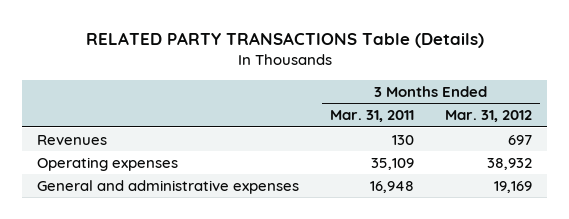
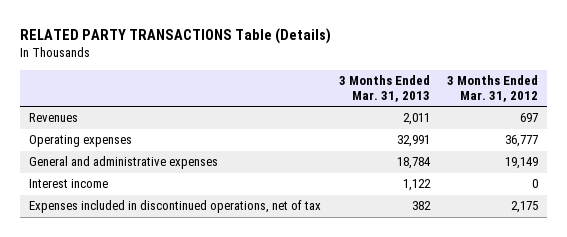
[330,110,415,123] Mar. 31, 2011 -> none
none -> [338,74,430,102] 3 Months Ended Mar. 31, 2013
[486,158,532,171] 38,932 -> [505,135,539,148] 36,777
[493,181,532,194] 19,169 -> [505,157,539,170] 19,149
none -> [28,179,108,189] Interest income
none -> [28,200,321,214] Expenses included in discontinued operations, net of tax

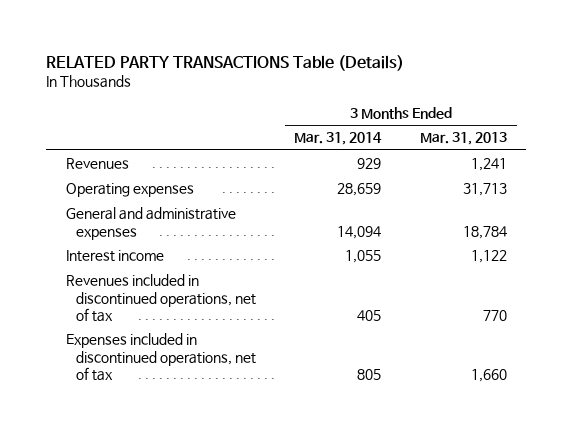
[447,74,539,102] 3 Months Ended Mar. 31, 2012 -> none
none -> [294,132,383,146] Mar. 31, 2014
[402,113,430,126] 2,011 -> [470,158,507,172] 1,241
[396,135,430,148] 32,991 -> [462,183,507,197] 31,713
none -> [65,274,256,322] Revenues included in discontinued operations, net of tax
[411,201,431,211] 382 -> [470,368,507,382] 1,660

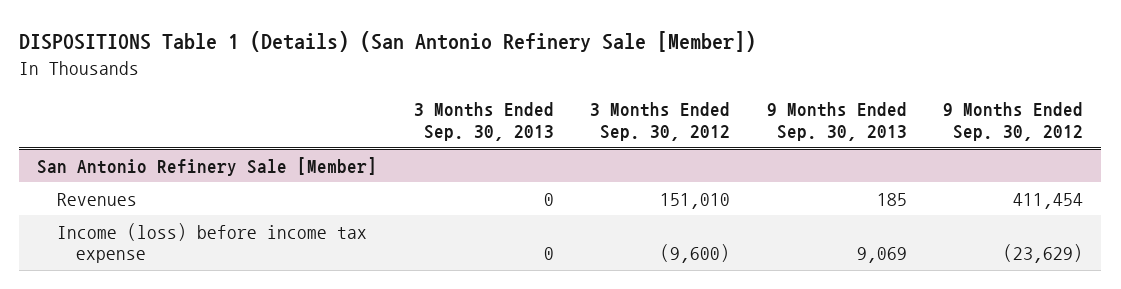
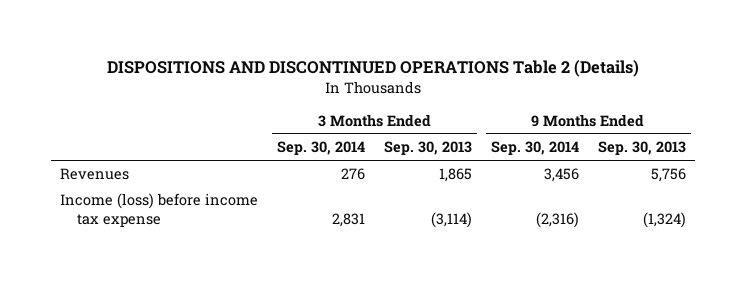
[19,31,757,53] DISPOSITIONS Table 1 (Details) (San Antonio Refinery Sale [Member]) -> [107,60,640,78] DISPOSITIONS AND DISCONTINUED OPERATIONS Table 2 (Details)
[590,102,731,142] 3 Months Ended Sep. 30, 2012 -> none
[943,102,1084,142] 9 Months Ended Sep. 30, 2012 -> none
none -> [277,141,366,156] Sep. 30, 2014
none -> [490,141,579,156] Sep. 30, 2014
[37,156,378,176] San Antonio Refinery Sale [Member] -> none
[543,192,554,206] 0 -> [439,168,473,183] 1,865
[876,192,907,206] 185 -> [650,168,686,183] 5,756
[543,247,554,261] 0 -> [431,212,473,229] (3,114)
[856,247,907,264] 9,069 -> [642,212,686,229] (1,324)

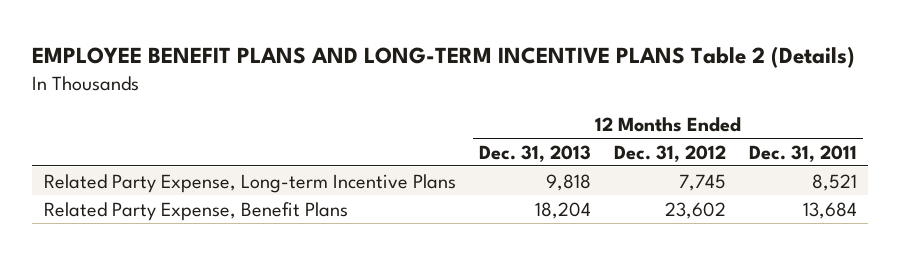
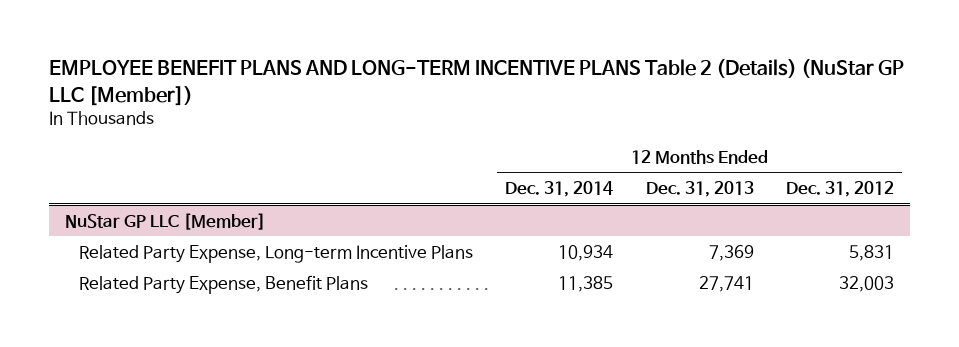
[32,46,856,69] EMPLOYEE BENEFIT PLANS AND LONG-TERM INCENTIVE PLANS Table 2 (Details) -> [48,59,904,106] EMPLOYEE BENEFIT PLANS AND LONG-TERM INCENTIVE PLANS Table 2 (Details) (NuStar GP LLC [Member])
[748,144,857,162] Dec. 31, 2011 -> none
none -> [505,181,614,198] Dec. 31, 2014
none -> [65,212,267,230] NuStar GP LLC [Member]
[545,173,591,191] 9,818 -> [708,244,754,261] 7,369
[678,173,726,191] 7,745 -> [849,244,895,261] 5,831
[534,201,591,219] 18,204 -> [698,275,754,292] 27,741
[664,201,726,219] 23,602 -> [839,275,895,292] 32,003

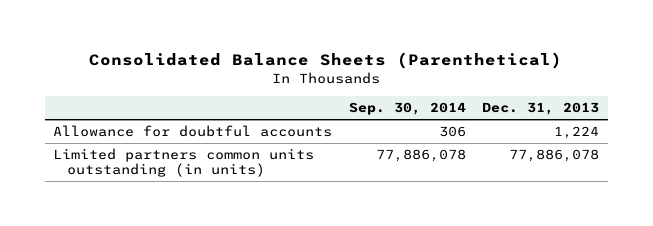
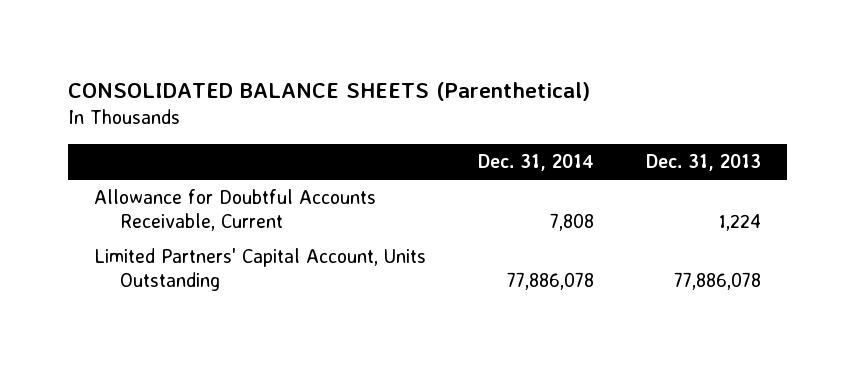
[89,52,563,70] Consolidated Balance Sheets (Parenthetical) -> [67,81,590,101] CONSOLIDATED BALANCE SHEETS (Parenthetical)
[348,101,466,115] Sep. 30, 2014 -> none
none -> [478,154,595,172] Dec. 31, 2014
[53,125,333,138] Allowance for doubtful accounts -> [93,189,376,231] Allowance for Doubtful Accounts Receivable, Current
[53,148,315,178] Limited partners common units outstanding (in units) -> [93,248,426,291] Limited Partners' Capital Account, Units Outstanding

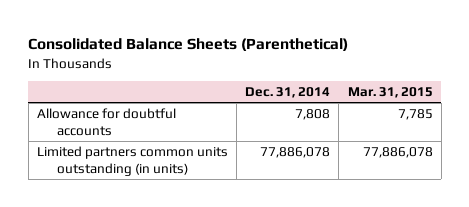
[67,81,590,101] CONSOLIDATED BALANCE SHEETS (Parenthetical) -> [28,38,349,52] Consolidated Balance Sheets (Parenthetical)
[646,154,762,172] Dec. 31, 2013 -> none
none -> [347,87,433,99] Mar. 31, 2015
[93,189,376,231] Allowance for Doubtful Accounts Receivable, Current -> [36,107,176,136] Allowance for doubtful accounts
[93,248,426,291] Limited Partners' Capital Account, Units Outstanding -> [36,145,228,176] Limited partners common units outstanding (in units)

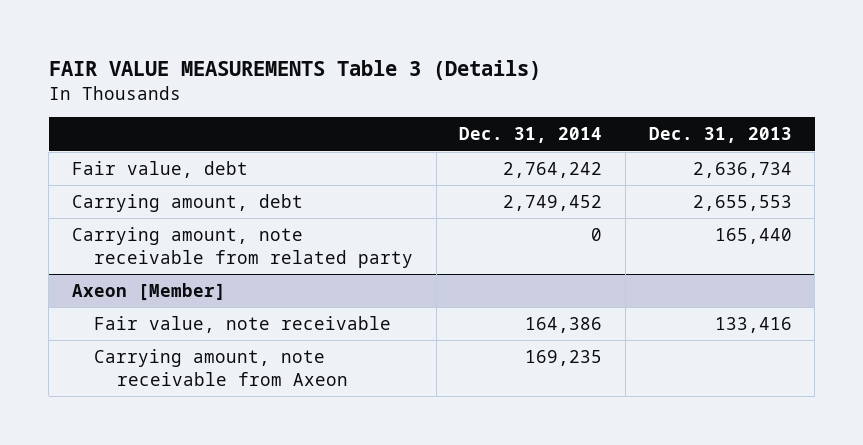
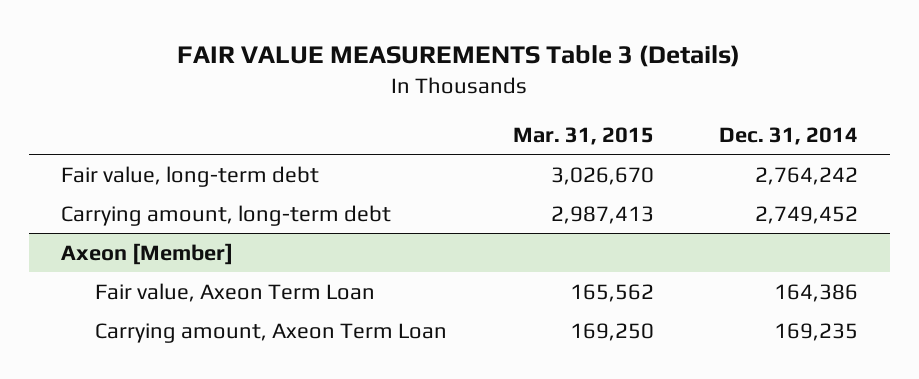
[648,127,792,144] Dec. 31, 2013 -> none
none -> [512,127,654,146] Mar. 31, 2015
[71,227,414,268] Carrying amount, note receivable from related party -> none
[71,161,248,179] Fair value, debt -> [61,165,320,187] Fair value, long-term debt
[71,194,303,213] Carrying amount, debt -> [61,204,392,226] Carrying amount, long-term debt
[94,316,392,334] Fair value, note receivable -> [95,282,376,302] Fair value, Axeon Term Loan
[94,349,348,386] Carrying amount, note receivable from Axeon -> [95,322,448,343] Carrying amount, Axeon Term Loan

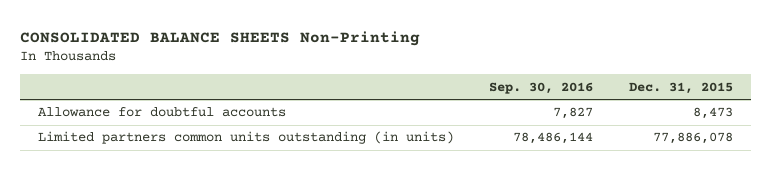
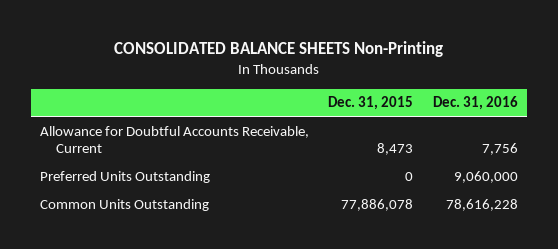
[489,81,594,94] Sep. 30, 2016 -> none
none -> [432,96,518,111] Dec. 31, 2016
[37,107,286,118] Allowance for doubtful accounts -> [40,125,310,154] Allowance for Doubtful Accounts Receivable, Current
none -> [40,170,211,183] Preferred Units Outstanding
[37,131,454,145] Limited partners common units outstanding (in units) -> [40,198,210,211] Common Units Outstanding

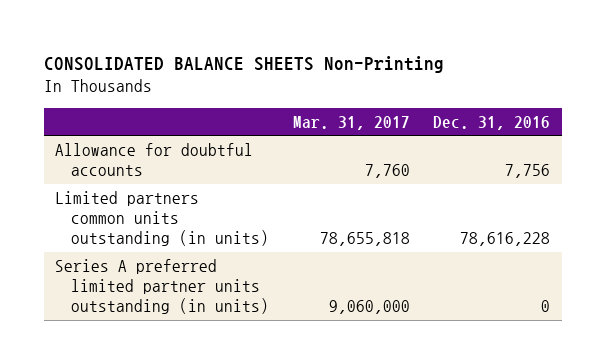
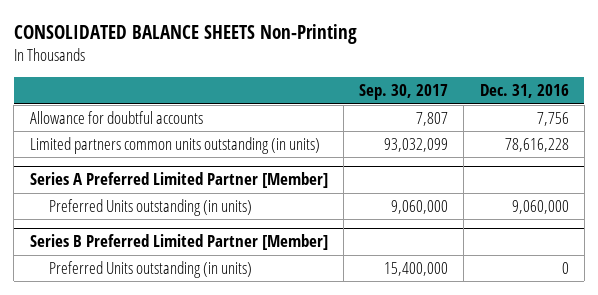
[292,115,410,130] Mar. 31, 2017 -> none
none -> [359,84,449,101] Sep. 30, 2017
none -> [29,172,328,189] Series A Preferred Limited Partner [Member]
[55,259,270,315] Series A preferred limited partner units outstanding (in units) -> [49,198,253,216] Preferred Units outstanding (in units)
[541,300,551,313] 0 -> [511,199,569,214] 9,060,000
none -> [29,234,328,251] Series B Preferred Limited Partner [Member]
none -> [49,260,253,278] Preferred Units outstanding (in units)

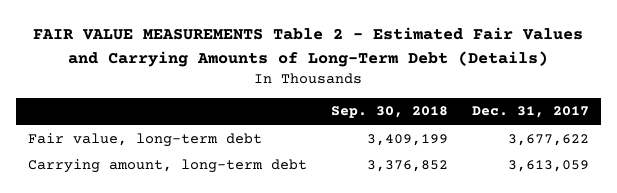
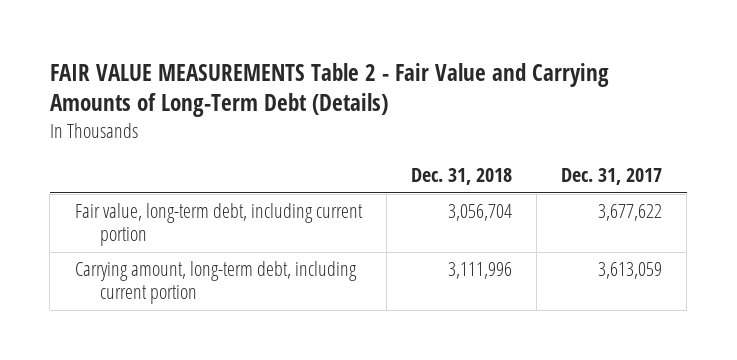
[33,27,584,67] FAIR VALUE MEASUREMENTS Table 2 - Estimated Fair Values and Carrying Amounts of Long-Term Debt (Details) -> [49,62,609,118] FAIR VALUE MEASUREMENTS Table 2 - Fair Value and Carrying Amounts of Long-Term Debt (Details)
[330,106,448,119] Sep. 30, 2018 -> none
none -> [410,168,512,186] Dec. 31, 2018
[28,132,263,147] Fair value, long-term debt -> [74,203,363,247] Fair value, long-term debt, including current portion
[28,158,308,173] Carrying amount, long-term debt -> [74,261,357,305] Carrying amount, long-term debt, including current portion

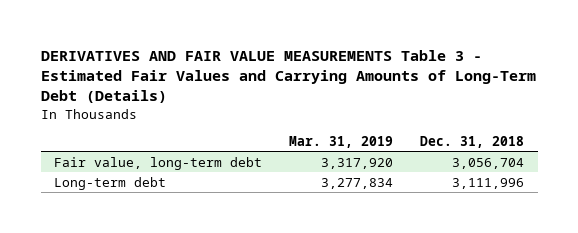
[49,62,609,118] FAIR VALUE MEASUREMENTS Table 2 - Fair Value and Carrying Amounts of Long-Term Debt (Details) -> [40,49,536,104] DERIVATIVES AND FAIR VALUE MEASUREMENTS Table 3 - Estimated Fair Values and Carrying Amounts of Long-Term Debt (Details)
[561,168,663,186] Dec. 31, 2017 -> none
none -> [289,136,394,149] Mar. 31, 2019
[74,203,363,247] Fair value, long-term debt, including current portion -> [54,156,263,170] Fair value, long-term debt
[74,261,357,305] Carrying amount, long-term debt, including current portion -> [54,176,167,190] Long-term debt

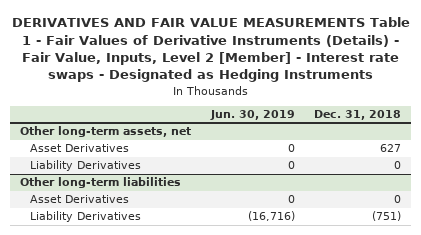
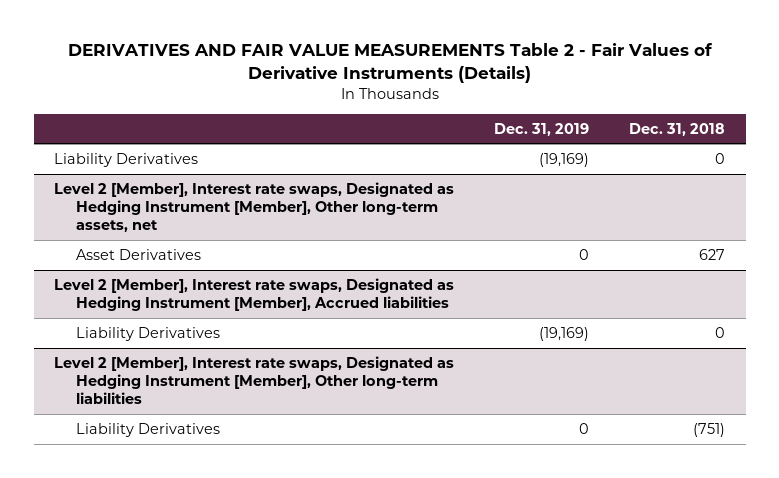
[11,17,410,83] DERIVATIVES AND FAIR VALUE MEASUREMENTS Table 1 - Fair Values of Derivative Instruments (Details) - Fair Value, Inputs, Level 2 [Member] - Interest rate swaps - Designated as Hedging Instruments -> [67,43,713,84] DERIVATIVES AND FAIR VALUE MEASUREMENTS Table 2 - Fair Values of Derivative Instruments (Details)
[209,110,295,121] Jun. 30, 2019 -> none
none -> [494,122,590,136] Dec. 31, 2019
[19,126,191,138] Other long-term assets, net -> none
none -> [53,152,198,167] Liability Derivatives
none -> [53,181,454,233] Level 2 [Member], Interest rate swaps, Designated as Hedging Instrument [Member], Other long-term assets, net
none -> [53,277,454,311] Level 2 [Member], Interest rate swaps, Designated as Hedging Instrument [Member], Accrued liabilities
[19,177,181,189] Other long-term liabilities -> none
[30,195,130,204] Asset Derivatives -> none
none -> [53,355,454,405] Level 2 [Member], Interest rate swaps, Designated as Hedging Instrument [Member], Other long-term liabilities

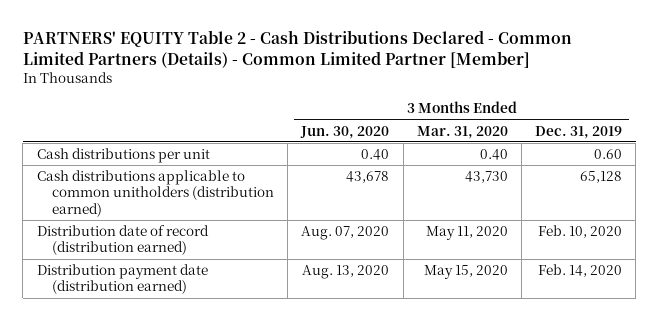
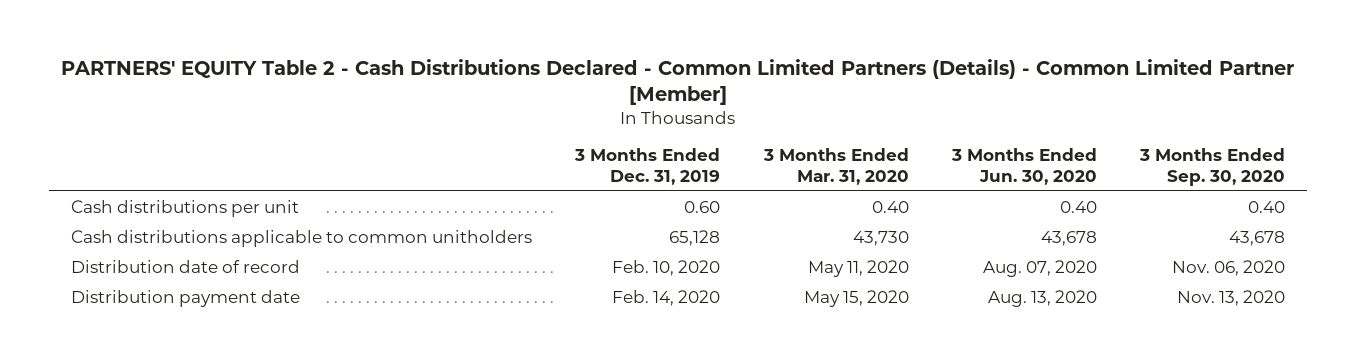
none -> [1139,148,1286,186] 3 Months Ended Sep. 30, 2020
[36,170,274,217] Cash distributions applicable to common unitholders (distribution earned) -> [70,229,532,247] Cash distributions applicable to common unitholders
[36,225,209,256] Distribution date of record (distribution earned) -> [70,259,300,273] Distribution date of record
[36,264,208,295] Distribution payment date (distribution earned) -> [70,289,300,307] Distribution payment date

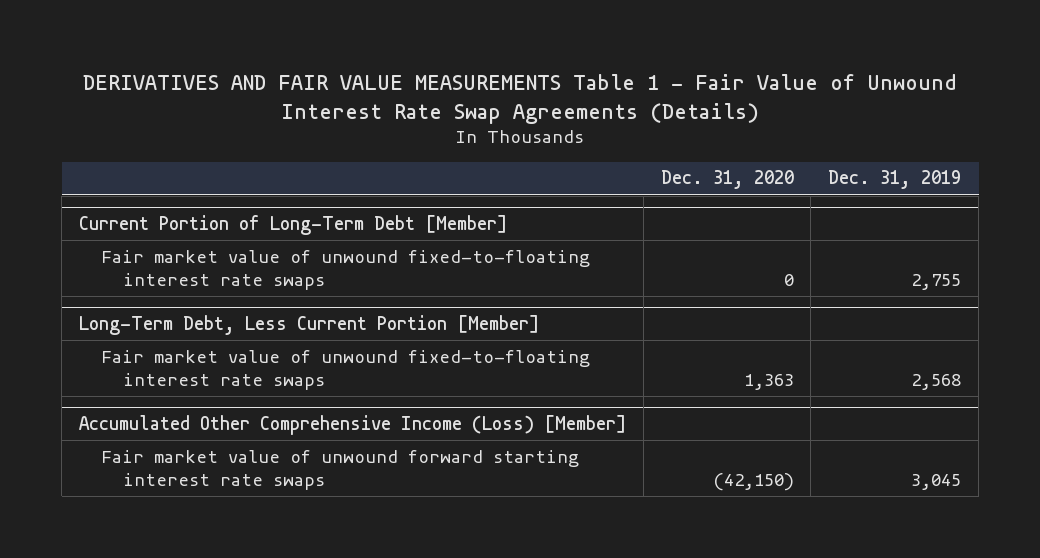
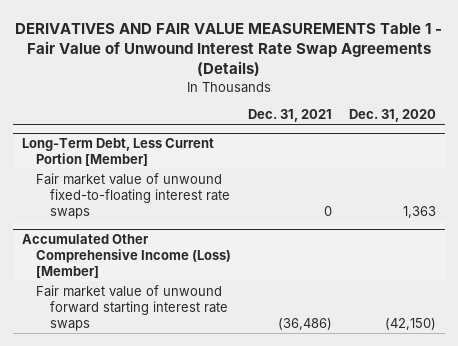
[828,170,962,190] Dec. 31, 2019 -> none
none -> [248,109,333,123] Dec. 31, 2021
[79,215,508,236] Current Portion of Long-Term Debt [Member] -> none
[100,249,590,290] Fair market value of unwound fixed-to-floating interest rate swaps -> none

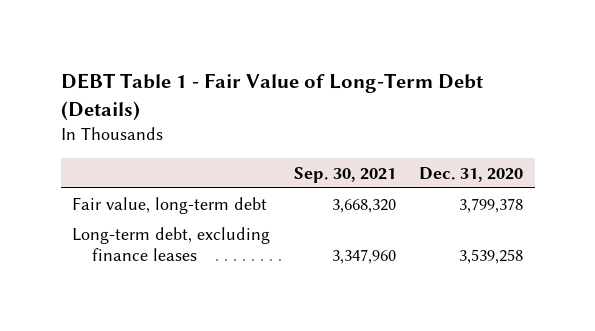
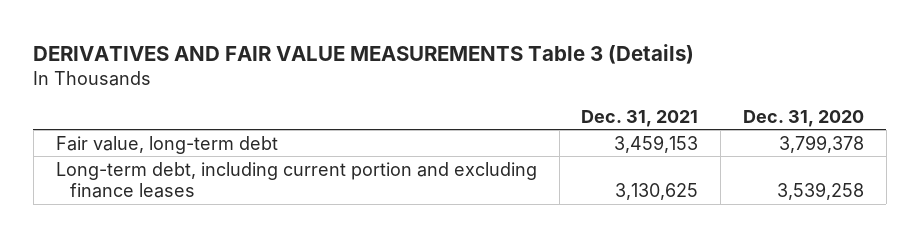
[60,73,483,122] DEBT Table 1 - Fair Value of Long-Term Debt (Details) -> [33,44,695,65] DERIVATIVES AND FAIR VALUE MEASUREMENTS Table 3 (Details)
[293,166,396,183] Sep. 30, 2021 -> none
none -> [581,109,699,127] Dec. 31, 2021
[72,226,271,261] Long-term debt, excluding finance leases -> [55,161,537,199] Long-term debt, including current portion and excluding finance leases

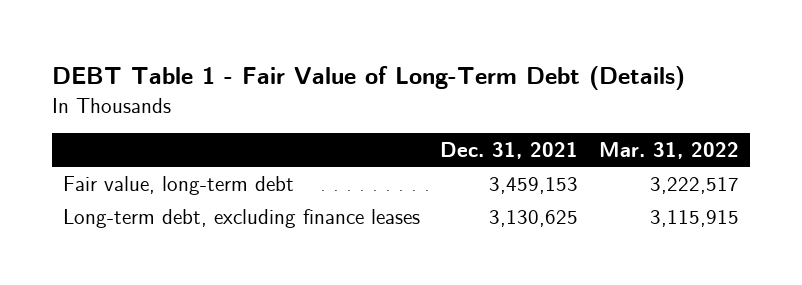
[33,44,695,65] DERIVATIVES AND FAIR VALUE MEASUREMENTS Table 3 (Details) -> [52,66,686,91] DEBT Table 1 - Fair Value of Long-Term Debt (Details)
[743,109,865,127] Dec. 31, 2020 -> none
none -> [599,142,740,160] Mar. 31, 2022
[55,161,537,199] Long-term debt, including current portion and excluding finance leases -> [62,208,420,228] Long-term debt, excluding finance leases

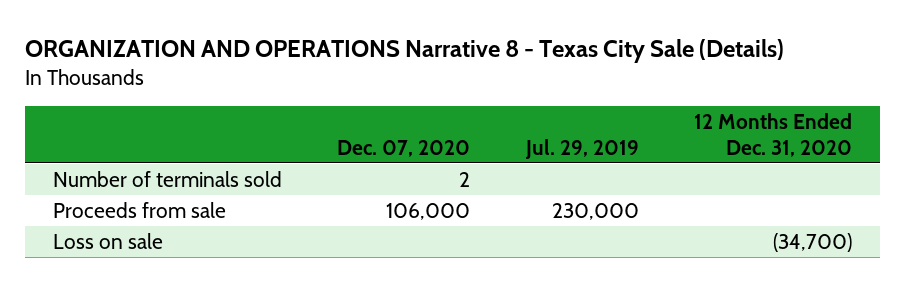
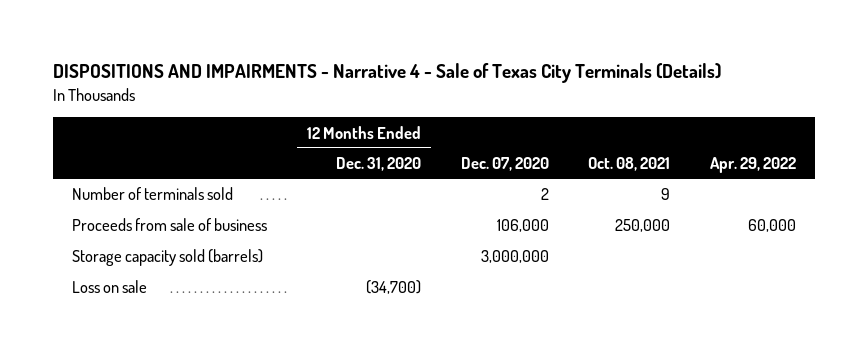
[25,39,785,64] ORGANIZATION AND OPERATIONS Narrative 8 - Texas City Sale (Details) -> [52,63,721,84] DISPOSITIONS AND IMPAIRMENTS - Narrative 4 - Sale of Texas City Terminals (Details)
[524,138,639,159] Jul. 29, 2019 -> none
none -> [588,157,671,172] Oct. 08, 2021
none -> [709,157,796,174] Apr. 29, 2022
[52,201,226,218] Proceeds from sale -> [72,218,268,232] Proceeds from sale of business
none -> [72,249,264,267] Storage capacity sold (barrels)

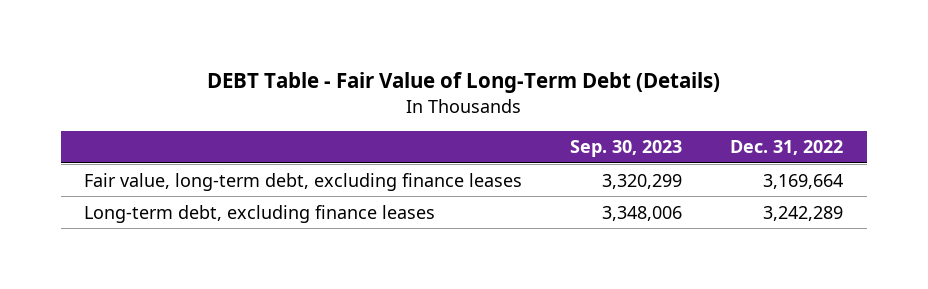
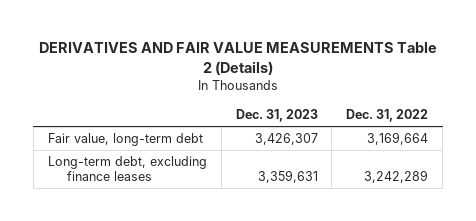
[206,72,720,94] DEBT Table - Fair Value of Long-Term Debt (Details) -> [39,42,438,76] DERIVATIVES AND FAIR VALUE MEASUREMENTS Table 2 (Details)
[570,140,683,158] Sep. 30, 2023 -> none
none -> [235,109,318,123] Dec. 31, 2023
[84,172,523,191] Fair value, long-term debt, excluding finance leases -> [47,133,203,147] Fair value, long-term debt

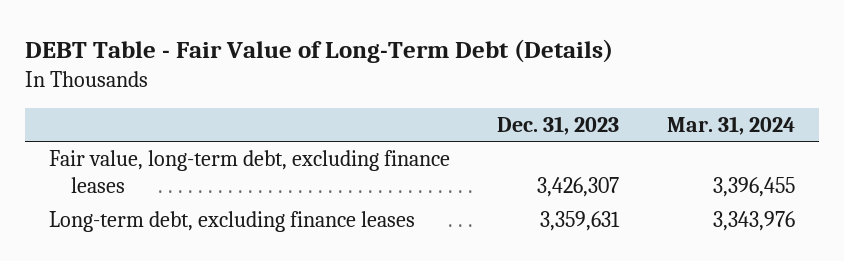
[39,42,438,76] DERIVATIVES AND FAIR VALUE MEASUREMENTS Table 2 (Details) -> [24,39,613,64] DEBT Table - Fair Value of Long-Term Debt (Details)
[346,109,429,123] Dec. 31, 2022 -> none
none -> [666,116,795,136] Mar. 31, 2024
[47,133,203,147] Fair value, long-term debt -> [48,149,450,194] Fair value, long-term debt, excluding finance leases

